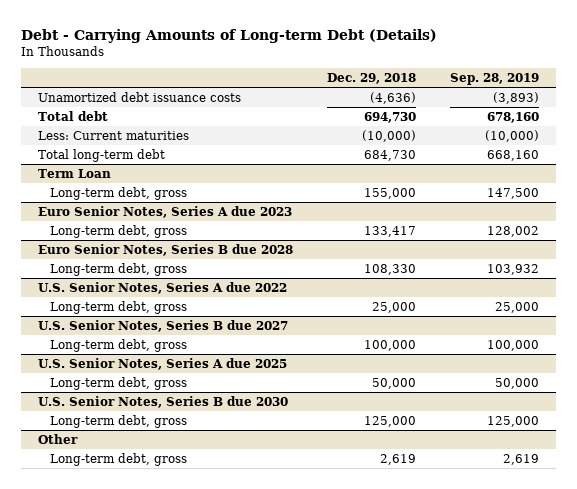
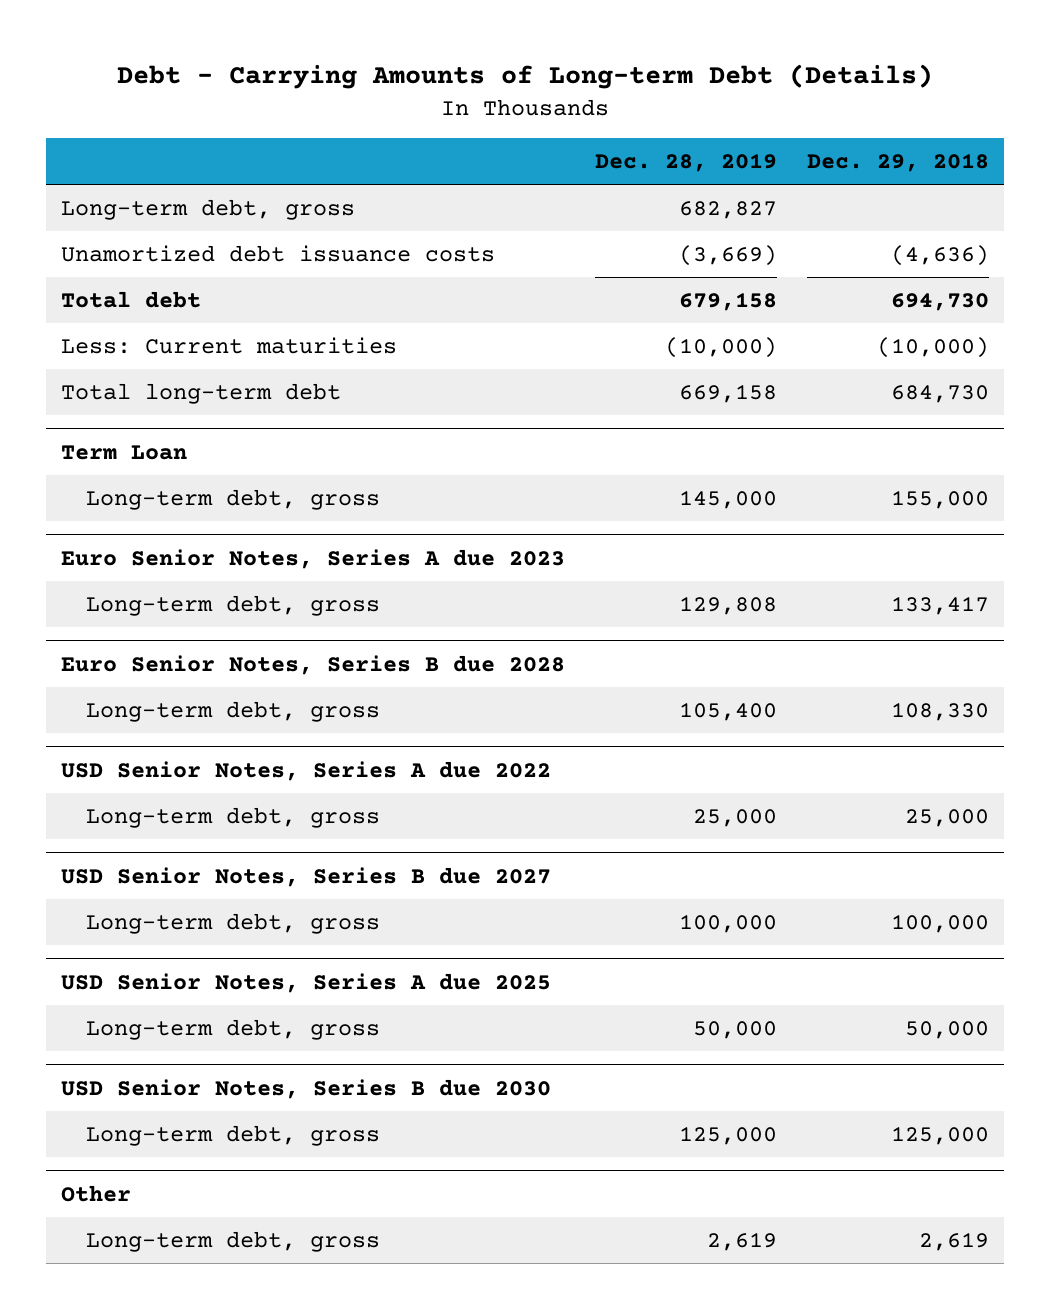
[449,73,539,86] Sep. 28, 2019 -> none
none -> [594,153,777,173] Dec. 28, 2019
none -> [60,198,355,220] Long-term debt, gross
[38,282,288,295] U.S. Senior Notes, Series A due 2022 -> [60,760,551,781] USD Senior Notes, Series A due 2022
[38,320,289,333] U.S. Senior Notes, Series B due 2027 -> [60,866,551,887] USD Senior Notes, Series B due 2027
[38,358,288,371] U.S. Senior Notes, Series A due 2025 -> [60,972,551,993] USD Senior Notes, Series A due 2025
[38,396,289,409] U.S. Senior Notes, Series B due 2030 -> [60,1078,551,1099] USD Senior Notes, Series B due 2030

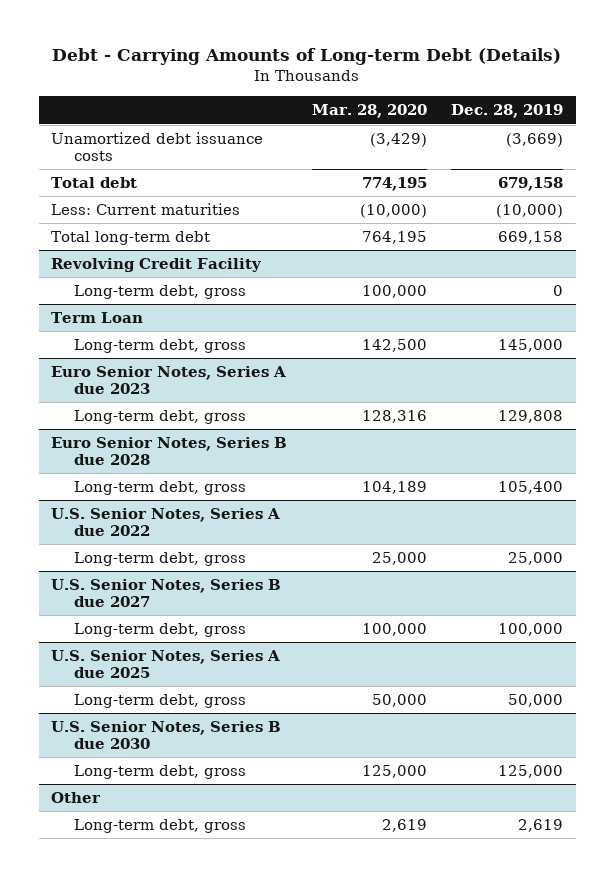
[806,153,989,173] Dec. 29, 2018 -> none
none -> [311,104,427,119] Mar. 28, 2020
[60,198,355,220] Long-term debt, gross -> none
none -> [50,258,262,273] Revolving Credit Facility
none -> [74,285,247,300] Long-term debt, gross
[60,760,551,781] USD Senior Notes, Series A due 2022 -> [50,508,280,537] U.S. Senior Notes, Series A due 2022
[60,866,551,887] USD Senior Notes, Series B due 2027 -> [50,579,281,608] U.S. Senior Notes, Series B due 2027
[60,972,551,993] USD Senior Notes, Series A due 2025 -> [50,650,280,679] U.S. Senior Notes, Series A due 2025
[60,1078,551,1099] USD Senior Notes, Series B due 2030 -> [50,721,281,750] U.S. Senior Notes, Series B due 2030

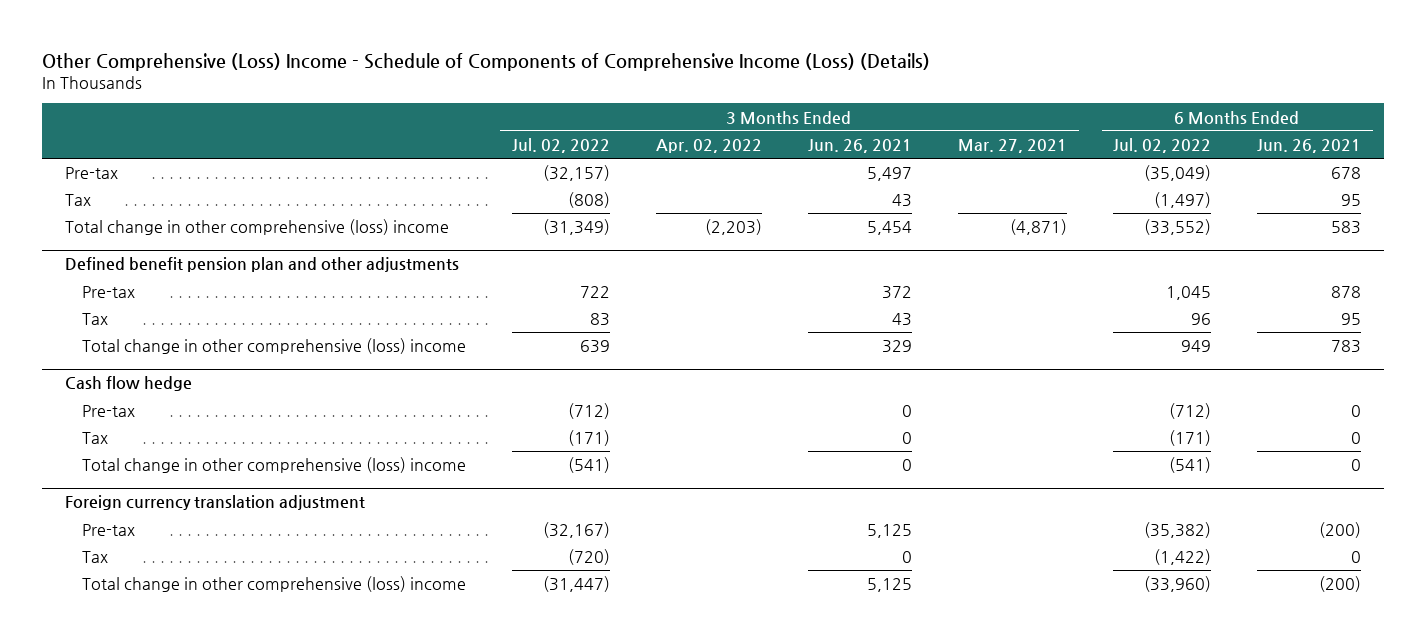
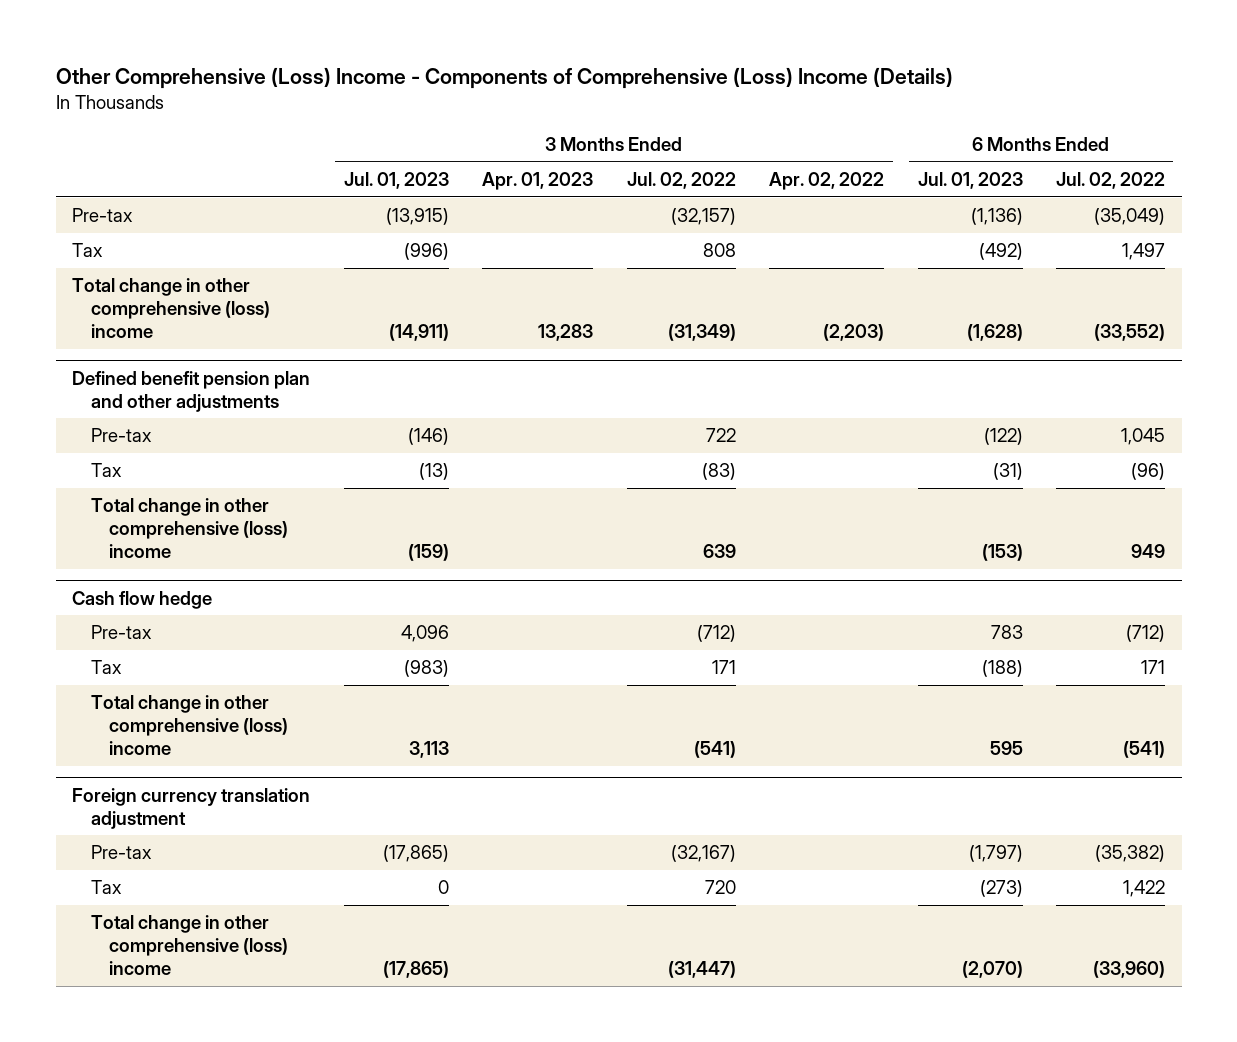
[42,52,931,71] Other Comprehensive (Loss) Income - Schedule of Components of Comprehensive Income (Loss) (Details) -> [55,67,953,90] Other Comprehensive (Loss) Income - Components of Comprehensive (Loss) Income (Details)
[807,139,912,154] Jun. 26, 2021 -> none
[958,139,1068,154] Mar. 27, 2021 -> none
[1257,139,1362,154] Jun. 26, 2021 -> none
none -> [343,171,449,189] Jul. 01, 2023
none -> [482,171,594,190] Apr. 01, 2023
none -> [917,171,1023,189] Jul. 01, 2023
[567,192,610,209] (808) -> [702,243,736,258] 808
[1154,192,1212,209] (1,497) -> [1122,243,1166,261] 1,497
[589,313,610,327] 83 -> [701,463,736,481] (83)
[1191,313,1212,326] 96 -> [1131,463,1166,481] (96)
[567,430,610,447] (171) -> [711,660,736,675] 171
[1169,430,1212,447] (171) -> [1141,660,1166,675] 171
[567,549,610,566] (720) -> [704,880,736,895] 720
[1154,549,1212,566] (1,422) -> [1123,880,1166,898] 1,422

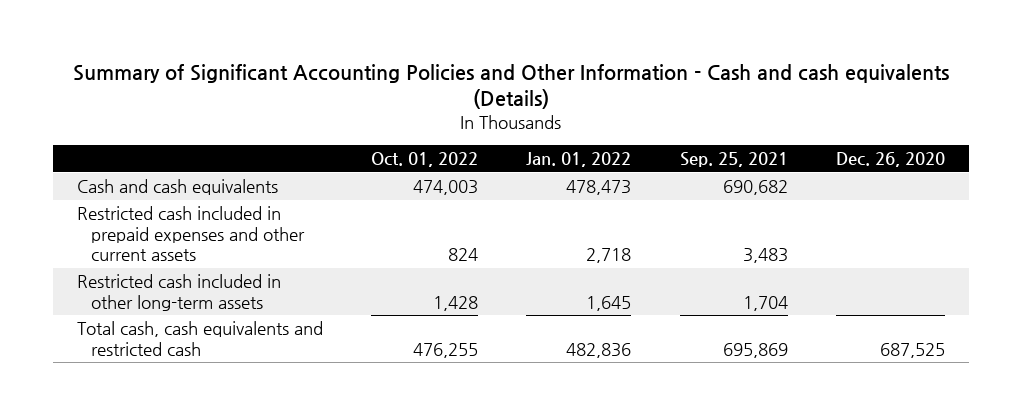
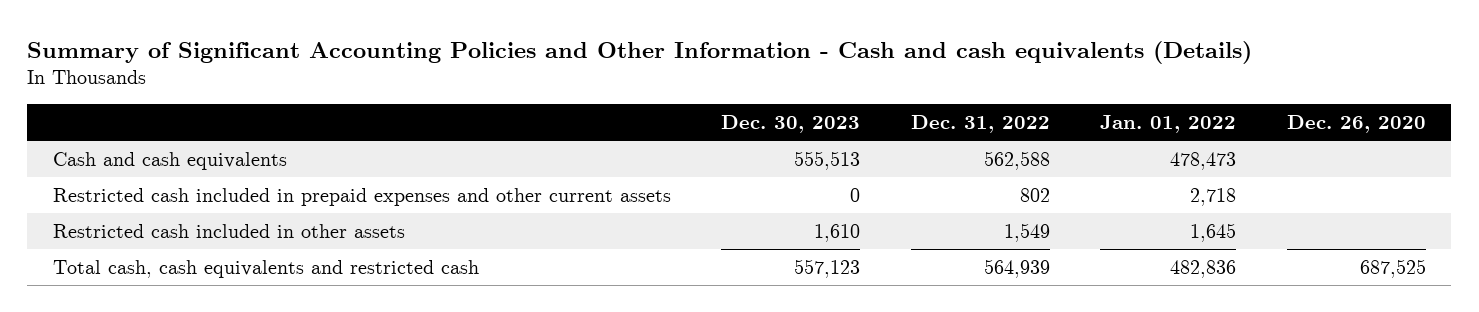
[371,152,479,168] Oct. 01, 2022 -> none
[679,152,788,168] Sep. 25, 2021 -> none
none -> [721,114,861,133] Dec. 30, 2023
none -> [910,114,1050,133] Dec. 31, 2022
[77,274,282,311] Restricted cash included in other long-term assets -> [52,223,405,238] Restricted cash included in other assets

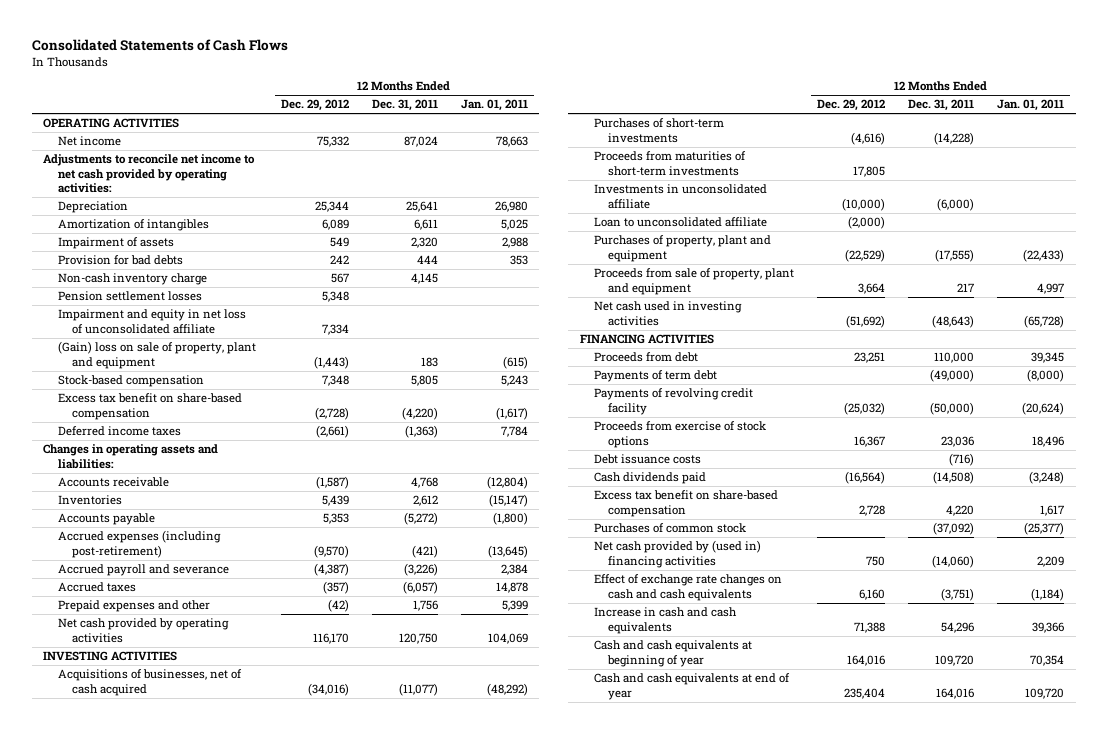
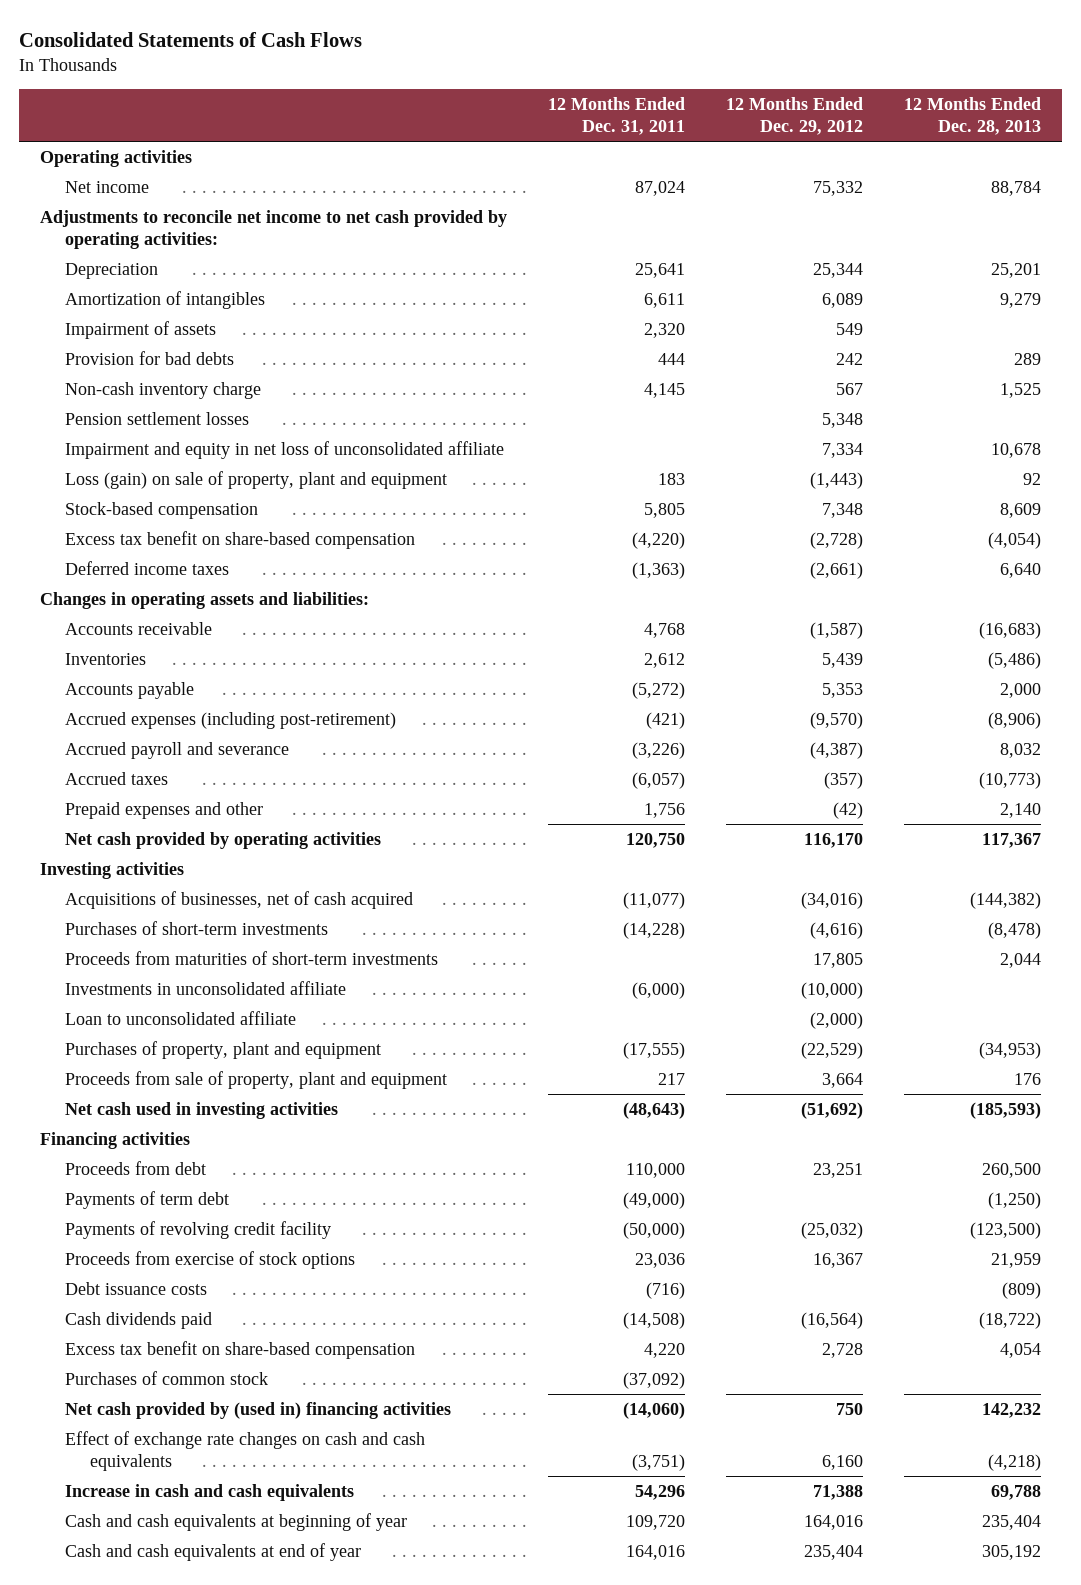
[460,99,528,112] Jan. 01, 2011 -> none
none -> [904,97,1042,136] 12 Months Ended Dec. 28, 2013
[43,118,180,129] OPERATING ACTIVITIES -> [39,149,192,167] Operating activities
[57,341,256,369] (Gain) loss on sale of property, plant and equipment -> [64,470,447,489] Loss (gain) on sale of property, plant and equipment
[43,651,178,662] INVESTING ACTIVITIES -> [39,861,184,879] Investing activities
[579,334,714,345] FINANCING ACTIVITIES -> [39,1131,190,1149] Financing activities

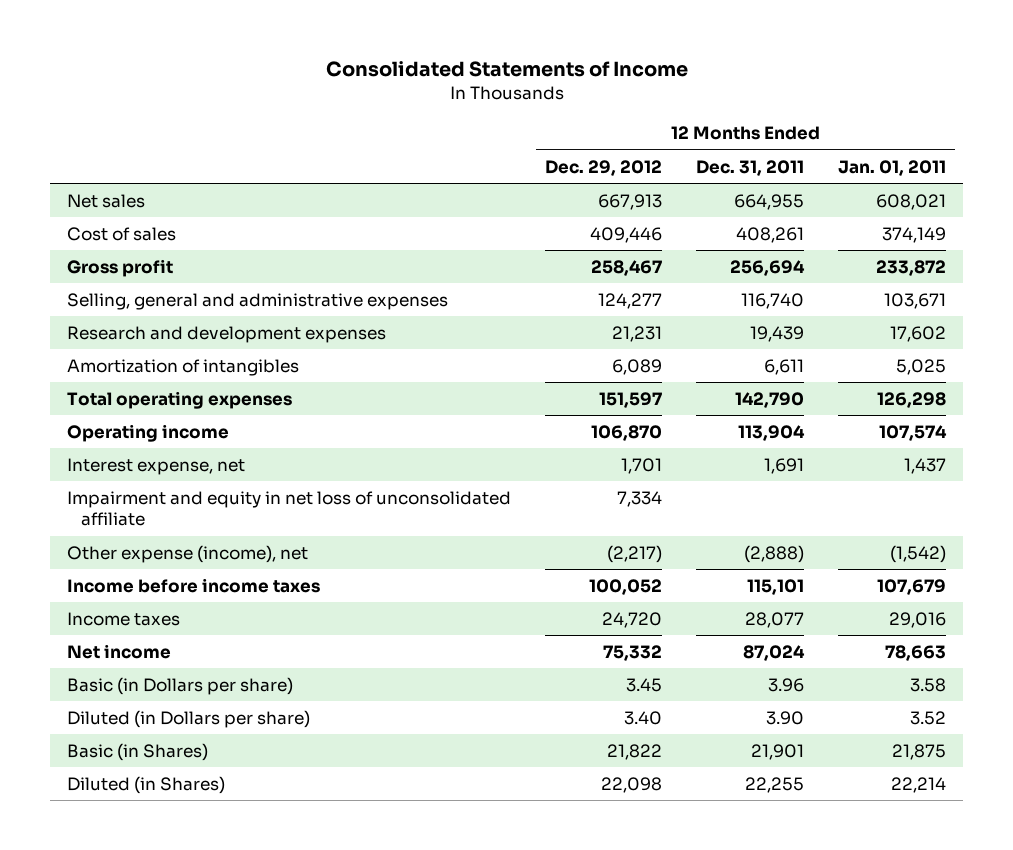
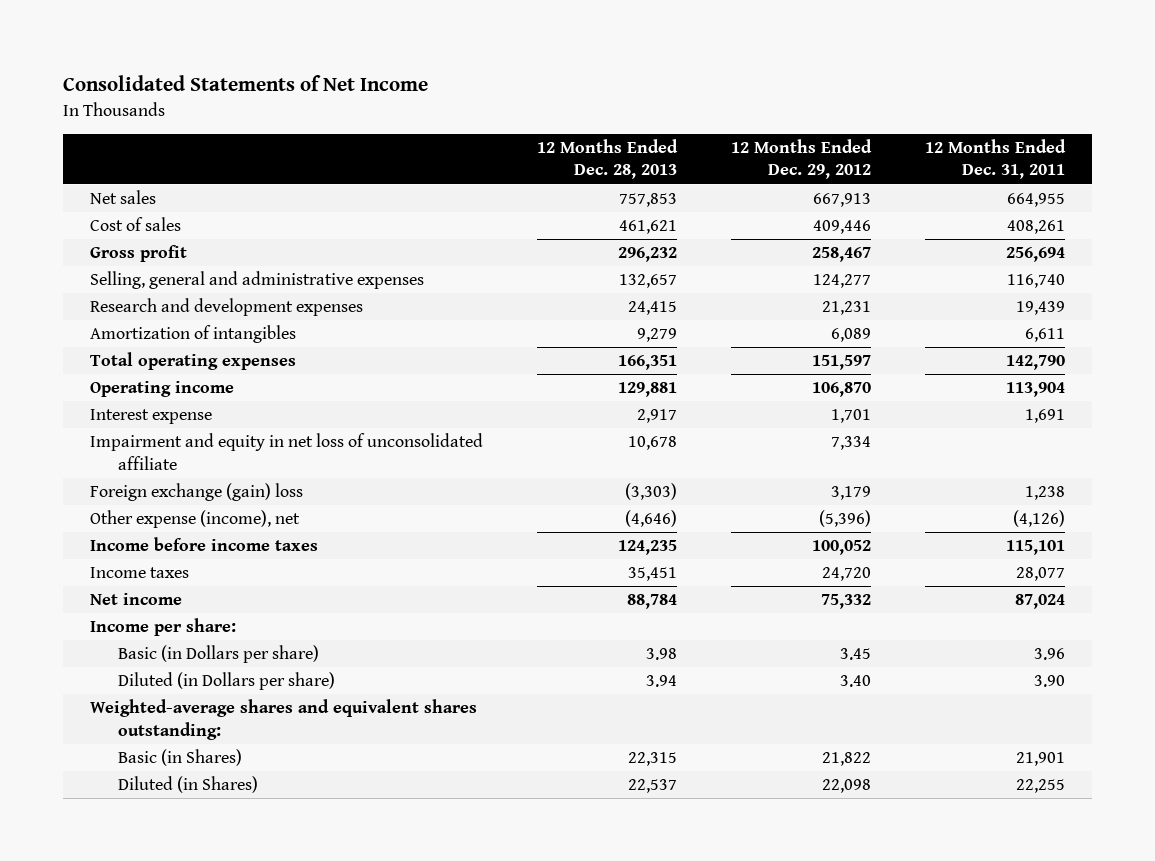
[325,61,688,78] Consolidated Statements of Income -> [62,75,428,92] Consolidated Statements of Net Income
[838,159,947,176] Jan. 01, 2011 -> none
none -> [536,139,678,180] 12 Months Ended Dec. 28, 2013
[66,457,245,475] Interest expense, net -> [89,409,212,425] Interest expense
none -> [89,483,303,502] Foreign exchange (gain) loss
[607,544,663,563] (2,217) -> [818,510,871,528] (5,396)
[744,544,805,563] (2,888) -> [1012,510,1065,528] (4,126)
none -> [89,618,236,637] Income per share:
none -> [89,699,477,740] Weighted-average shares and equivalent shares outstanding:

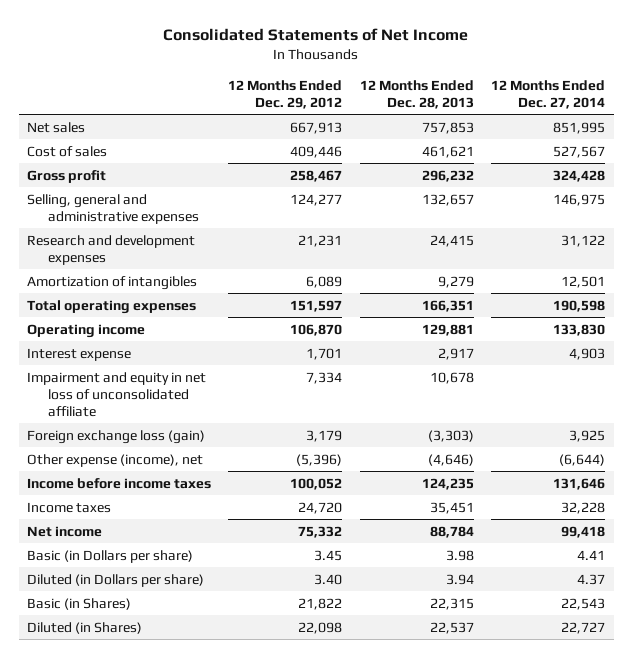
[924,139,1066,180] 12 Months Ended Dec. 31, 2011 -> none
none -> [491,79,606,109] 12 Months Ended Dec. 27, 2014
[89,483,303,502] Foreign exchange (gain) loss -> [27,429,206,444] Foreign exchange loss (gain)
[89,618,236,637] Income per share: -> none
[89,699,477,740] Weighted-average shares and equivalent shares outstanding: -> none

